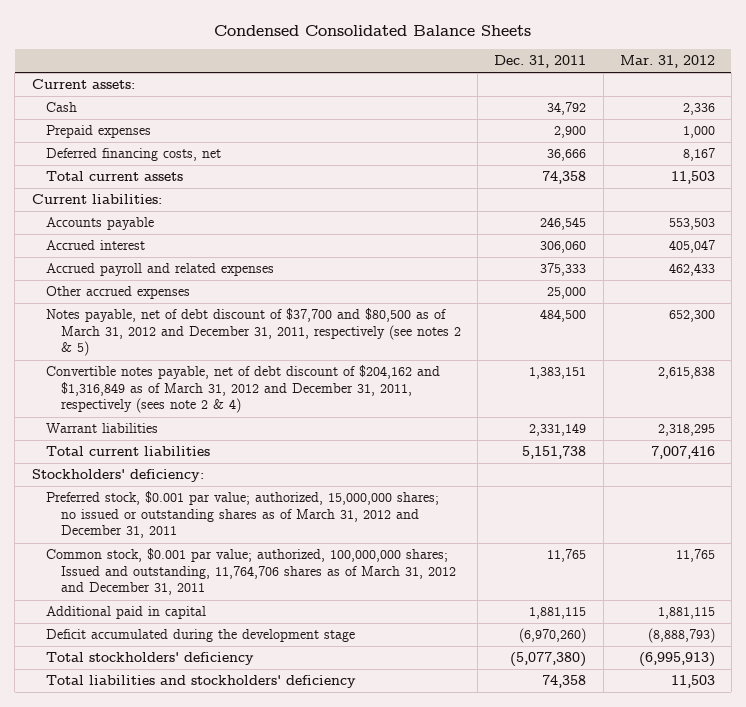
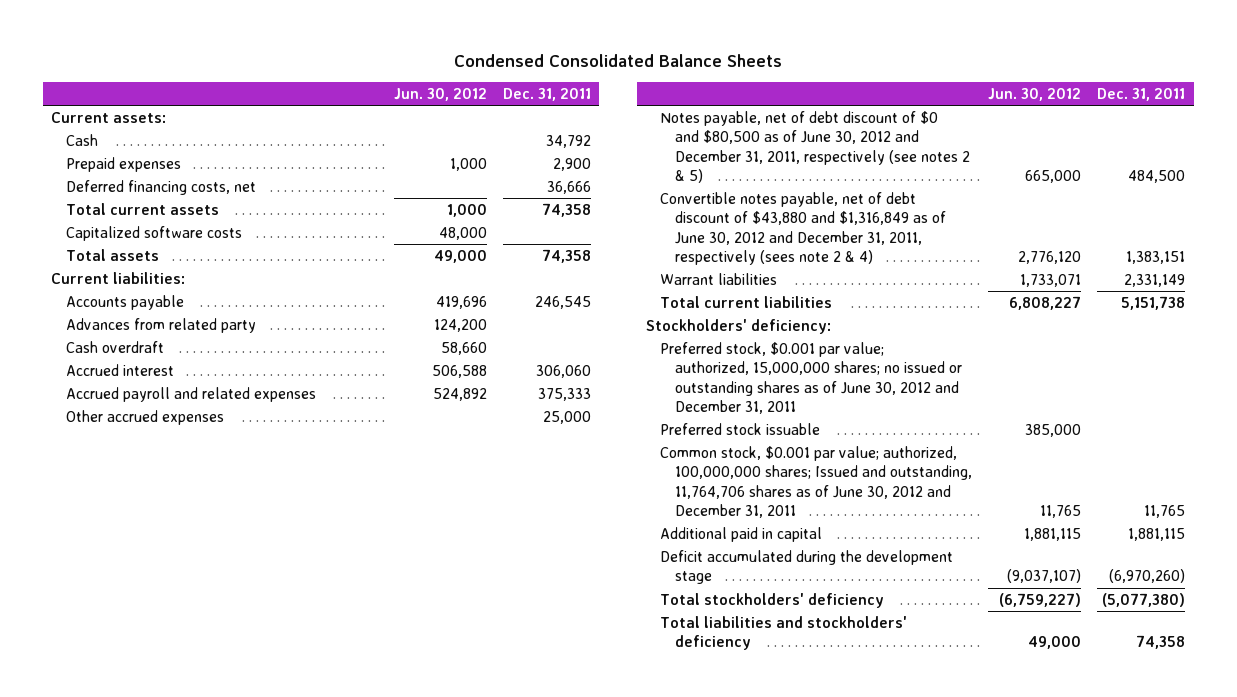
[619,55,715,69] Mar. 31, 2012 -> none
none -> [393,87,487,101] Jun. 30, 2012
none -> [65,225,242,241] Capitalized software costs
none -> [65,248,159,261] Total assets
none -> [65,317,256,333] Advances from related party
none -> [65,340,164,353] Cash overdraft
[46,308,462,357] Notes payable, net of debt discount of $37,700 and $80,500 as of March 31, 2012 and December 31, 2011, respectively (see notes 2 & 5) -> [660,110,970,183] Notes payable, net of debt discount of $0 and $80,500 as of June 30, 2012 and December 31, 2011, respectively (see notes 2 & 5)
[46,365,441,414] Convertible notes payable, net of debt discount of $204,162 and $1,316,849 as of March 31, 2012 and December 31, 2011, respectively (sees note 2 & 4) -> [660,191,946,265] Convertible notes payable, net of debt discount of $43,880 and $1,316,849 as of June 30, 2012 and December 31, 2011, respectively (sees note 2 & 4)
[46,491,440,539] Preferred stock, $0.001 par value; authorized, 15,000,000 shares; no issued or outstanding shares as of March 31, 2012 and December 31, 2011 -> [660,341,962,414] Preferred stock, $0.001 par value; authorized, 15,000,000 shares; no issued or outstanding shares as of June 30, 2012 and December 31, 2011
none -> [660,422,821,435] Preferred stock issuable
[46,548,457,596] Common stock, $0.001 par value; authorized, 100,000,000 shares; Issued and outstanding, 11,764,706 shares as of March 31, 2012 and December 31, 2011 -> [660,445,972,518] Common stock, $0.001 par value; authorized, 100,000,000 shares; Issued and outstanding, 11,764,706 shares as of June 30, 2012 and December 31, 2011

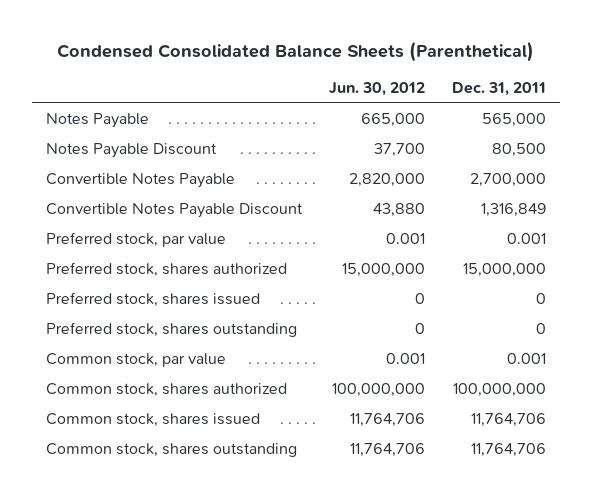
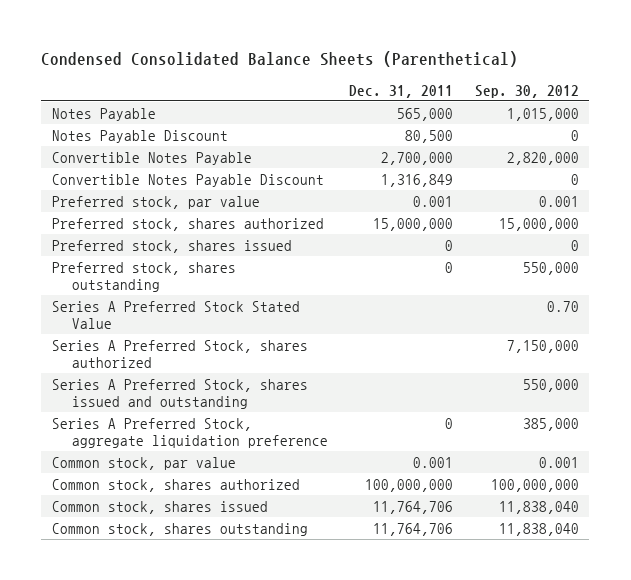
[329,82,426,97] Jun. 30, 2012 -> none
none -> [474,84,579,98] Sep. 30, 2012
none -> [52,300,301,330] Series A Preferred Stock Stated Value
none -> [52,339,309,369] Series A Preferred Stock, shares authorized
none -> [52,378,309,410] Series A Preferred Stock, shares issued and outstanding
none -> [52,417,328,449] Series A Preferred Stock, aggregate liquidation preference

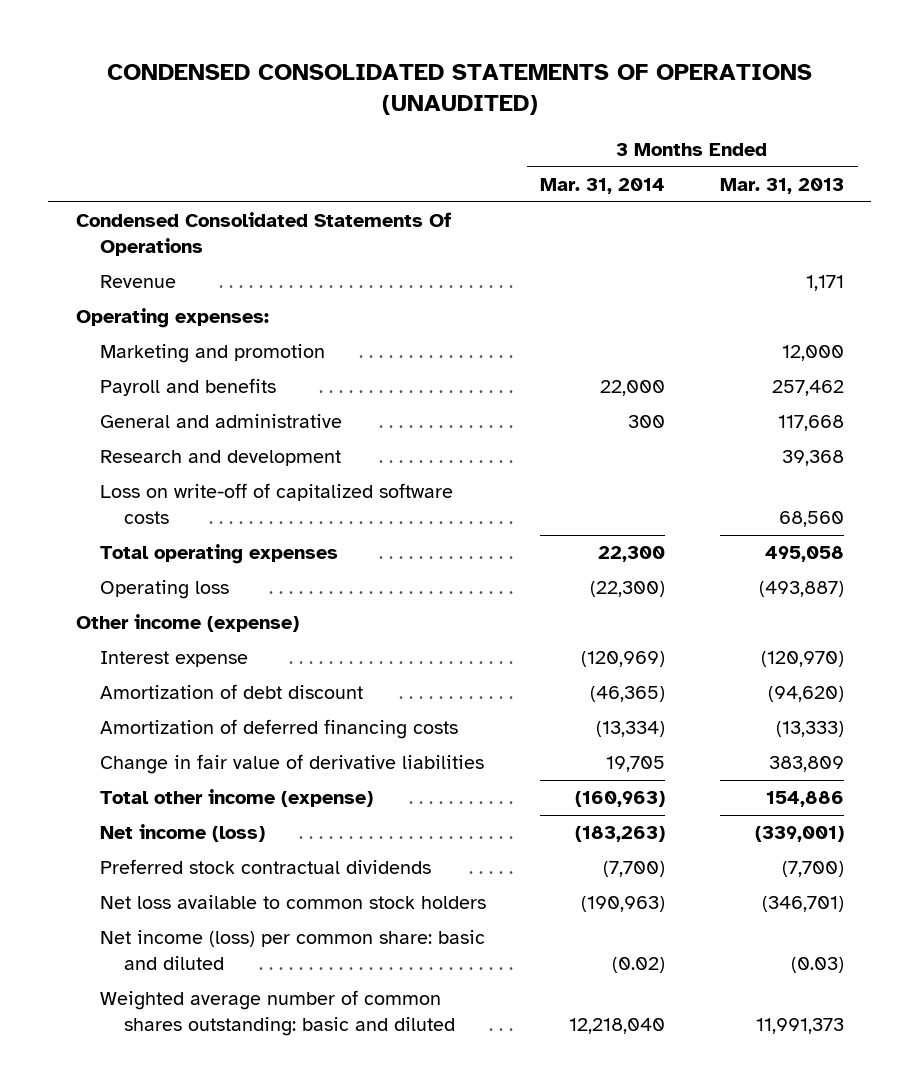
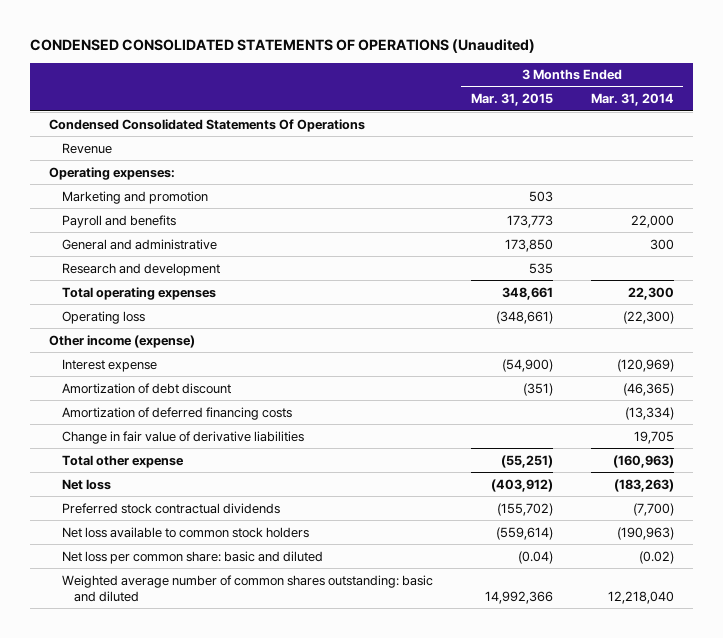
[106,63,812,116] CONDENSED CONSOLIDATED STATEMENTS OF OPERATIONS (UNAUDITED) -> [29,38,535,53] CONDENSED CONSOLIDATED STATEMENTS OF OPERATIONS (Unaudited)
[720,177,845,194] Mar. 31, 2013 -> none
none -> [470,93,553,107] Mar. 31, 2015
[99,483,453,525] Loss on write-off of capitalized software costs -> none
[99,789,373,808] Total other income (expense) -> [61,454,184,468] Total other expense
[99,824,265,843] Net income (loss) -> [61,478,111,490] Net loss
[99,930,485,971] Net income (loss) per common share: basic and diluted -> [61,550,323,564] Net loss per common share: basic and diluted

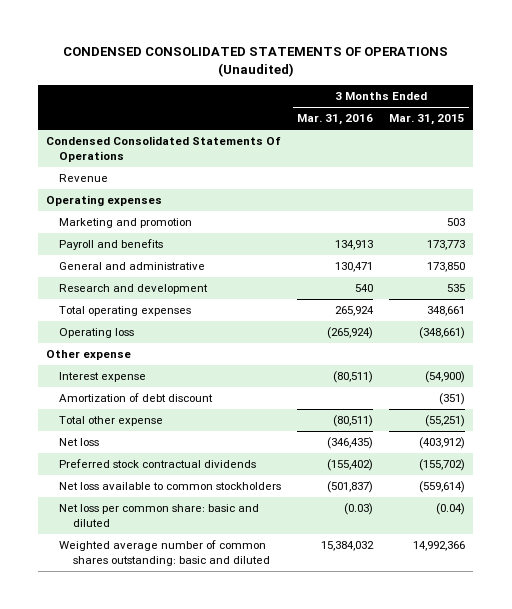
[590,93,674,107] Mar. 31, 2014 -> none
none -> [297,114,374,126] Mar. 31, 2016
[48,166,175,180] Operating expenses: -> [46,195,163,207] Operating expenses
[48,334,195,348] Other income (expense) -> [46,350,132,361] Other expense
[61,406,292,420] Amortization of deferred financing costs -> none
[61,430,304,444] Change in fair value of derivative liabilities -> none
[61,526,309,538] Net loss available to common stock holders -> [59,482,282,491] Net loss available to common stockholders

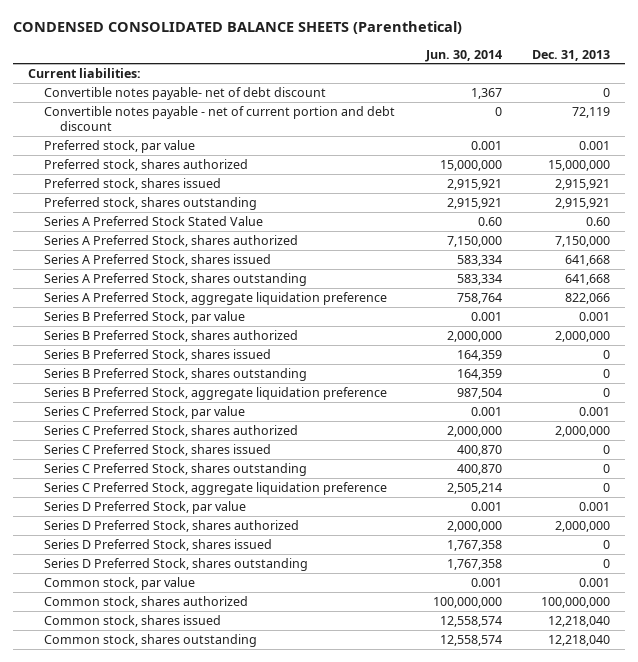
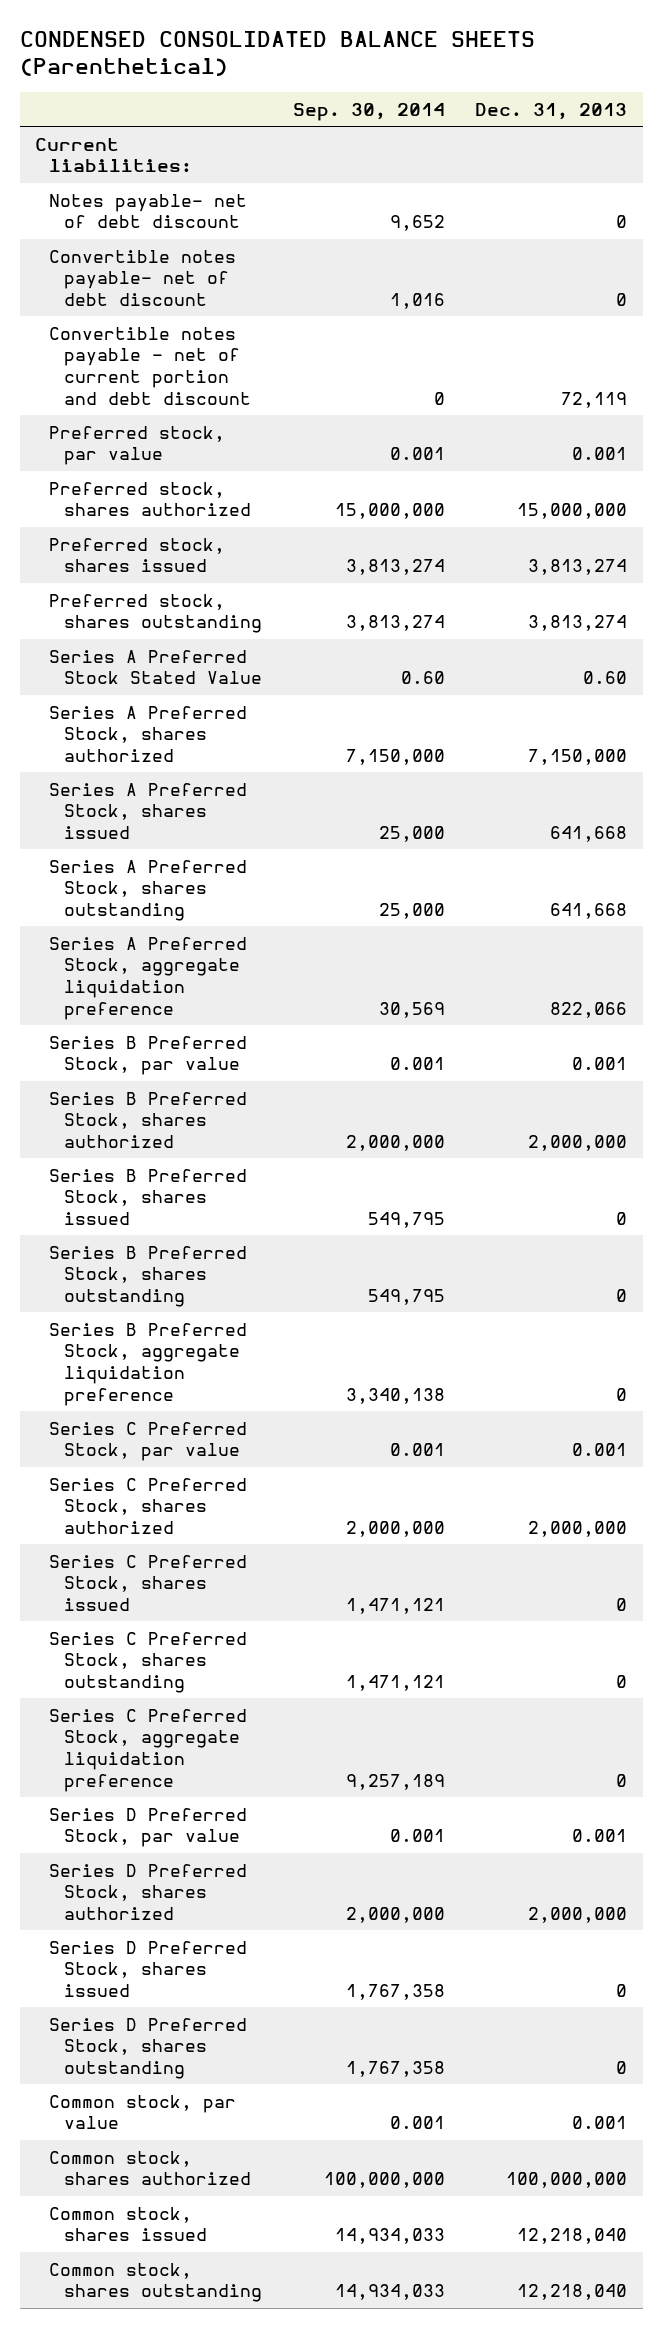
[424,49,502,62] Jun. 30, 2014 -> none
none -> [292,102,445,121] Sep. 30, 2014
none -> [49,193,248,229] Notes payable- net of debt discount
[555,178,611,190] 2,915,921 -> [528,559,628,576] 3,813,274
[555,197,611,209] 2,915,921 -> [528,615,628,632] 3,813,274

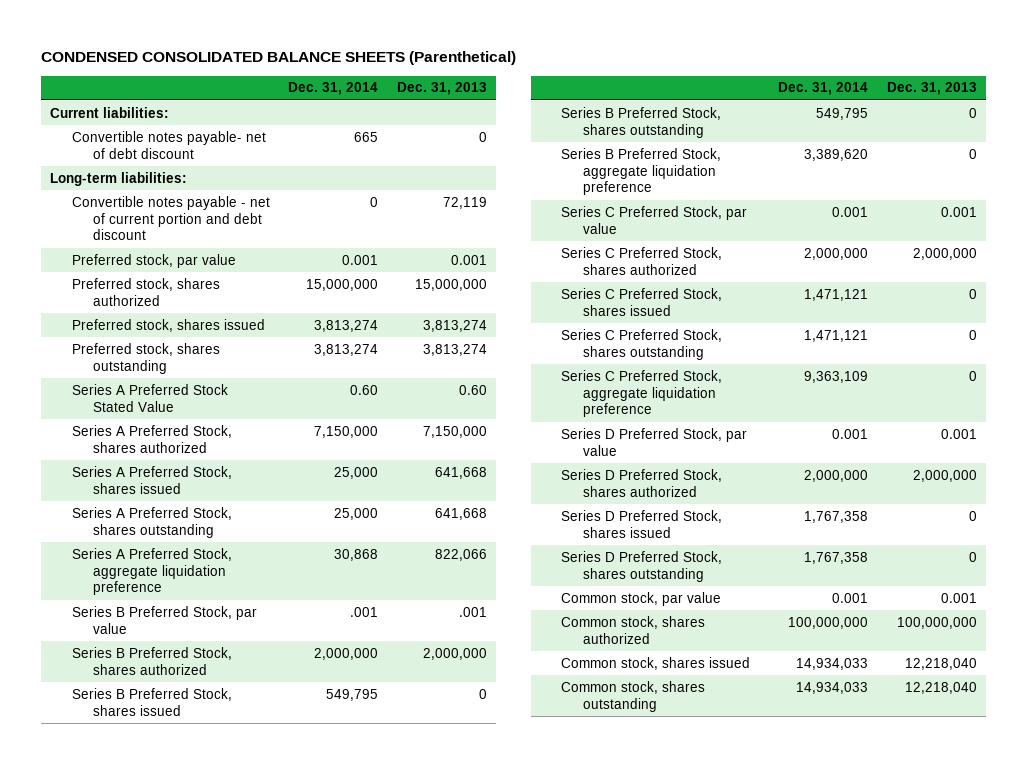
[292,102,445,121] Sep. 30, 2014 -> none
none -> [288,82,379,96] Dec. 31, 2014
[49,193,248,229] Notes payable- net of debt discount -> none
none -> [50,171,188,186] Long-term liabilities:
[572,1057,628,1071] 0.001 -> [459,606,488,617] .001

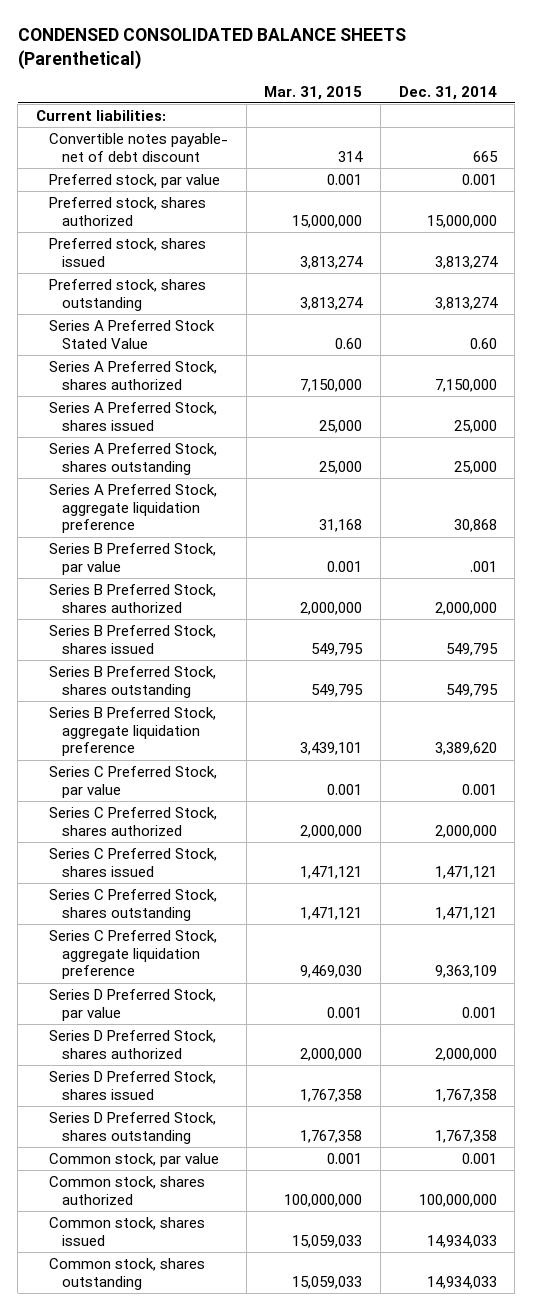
[397,82,488,96] Dec. 31, 2013 -> none
none -> [264,85,363,100] Mar. 31, 2015
[50,171,188,186] Long-term liabilities: -> none
[71,195,270,241] Convertible notes payable - net of current portion and debt discount -> none

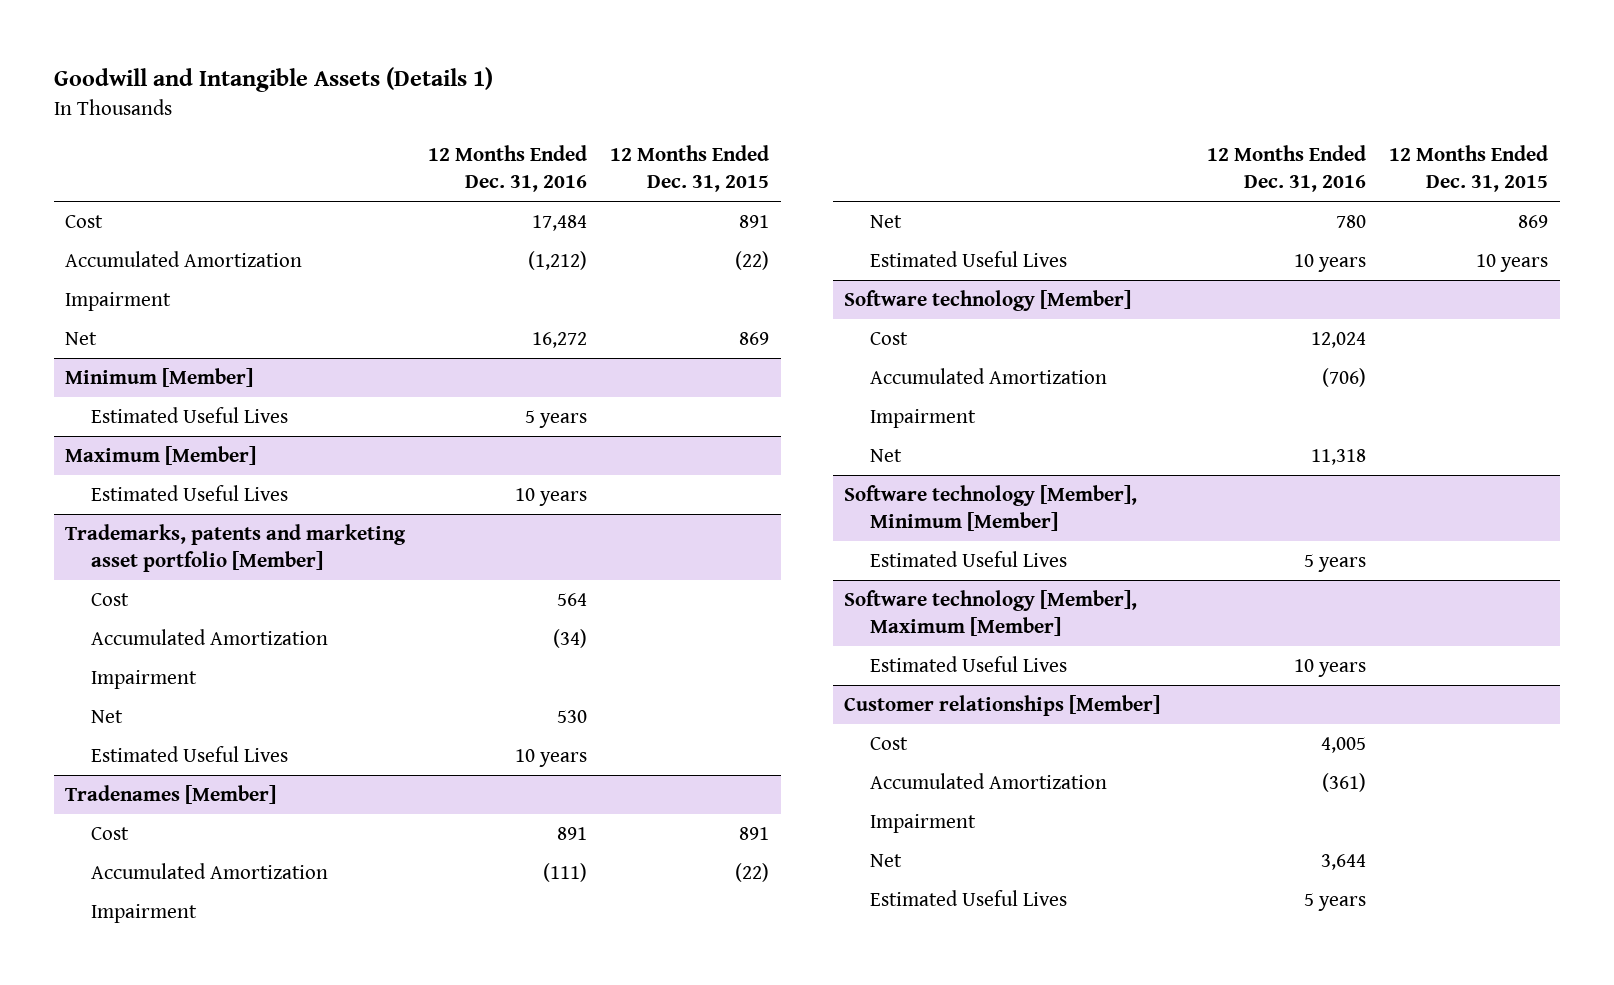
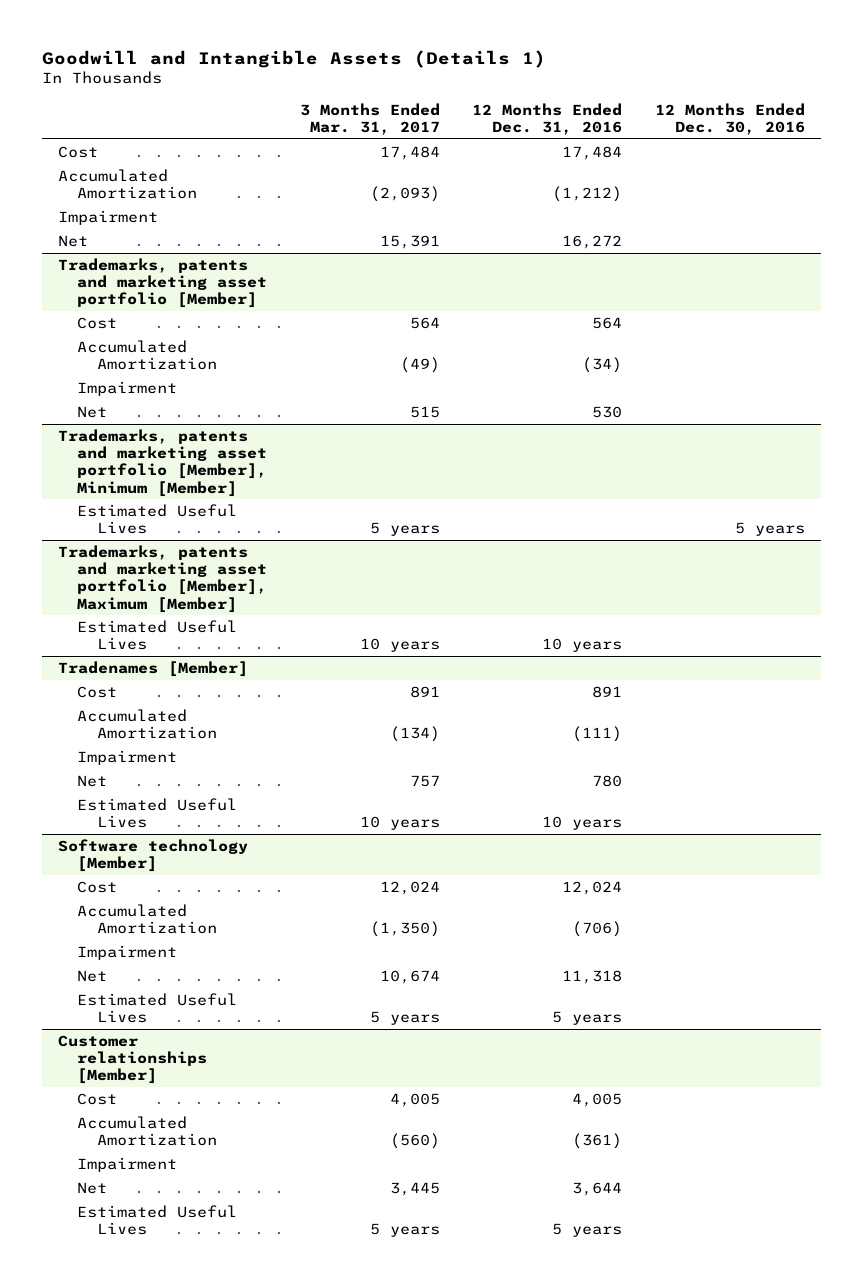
[610,145,770,193] 12 Months Ended Dec. 31, 2015 -> none
none -> [299,102,440,135] 3 Months Ended Mar. 31, 2017
none -> [654,102,805,135] 12 Months Ended Dec. 30, 2016
[65,367,254,387] Minimum [Member] -> none
[91,406,289,423] Estimated Useful Lives -> none
[65,445,257,465] Maximum [Member] -> none
[91,484,289,501] Estimated Useful Lives -> none
none -> [58,428,268,497] Trademarks, patents and marketing asset portfolio [Member], Minimum [Member]
none -> [77,503,238,535] Estimated Useful Lives
none -> [58,544,268,613] Trademarks, patents and marketing asset portfolio [Member], Maximum [Member]
[844,484,1138,531] Software technology [Member], Minimum [Member] -> none
[844,589,1138,636] Software technology [Member], Maximum [Member] -> none
[870,655,1068,672] Estimated Useful Lives -> none

